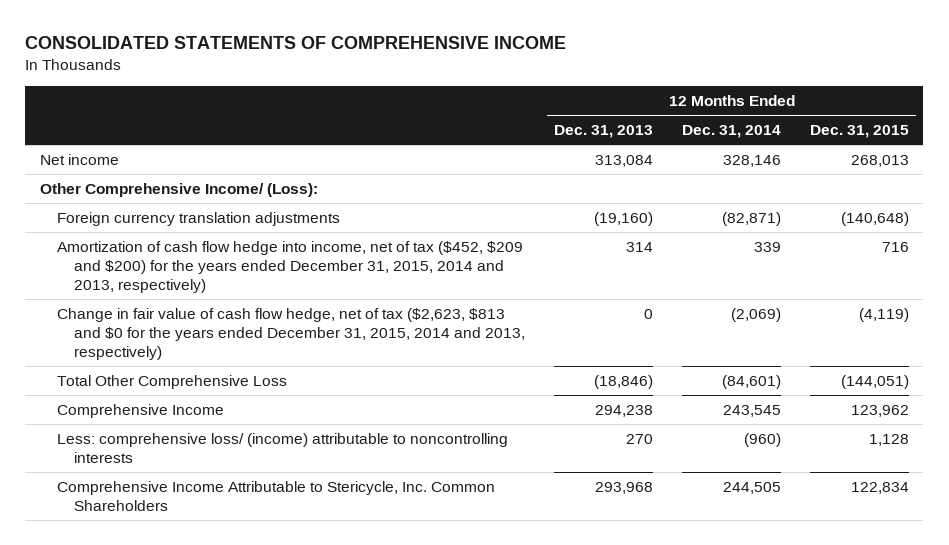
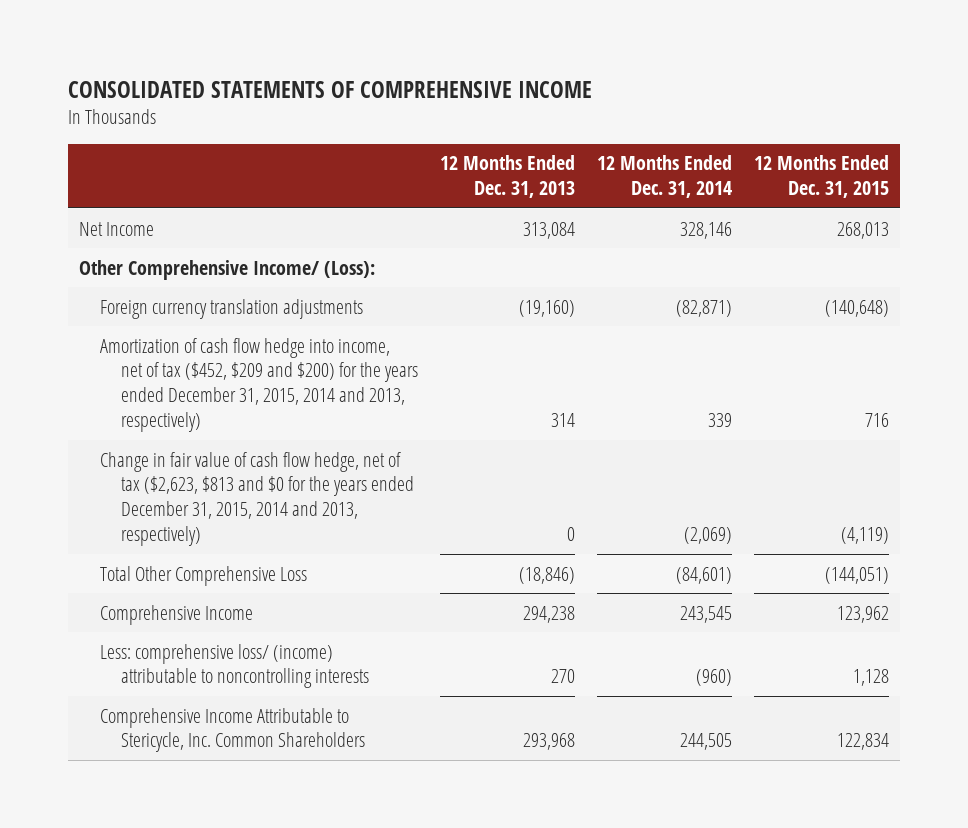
[39,153,119,165] Net income -> [78,221,154,236] Net Income

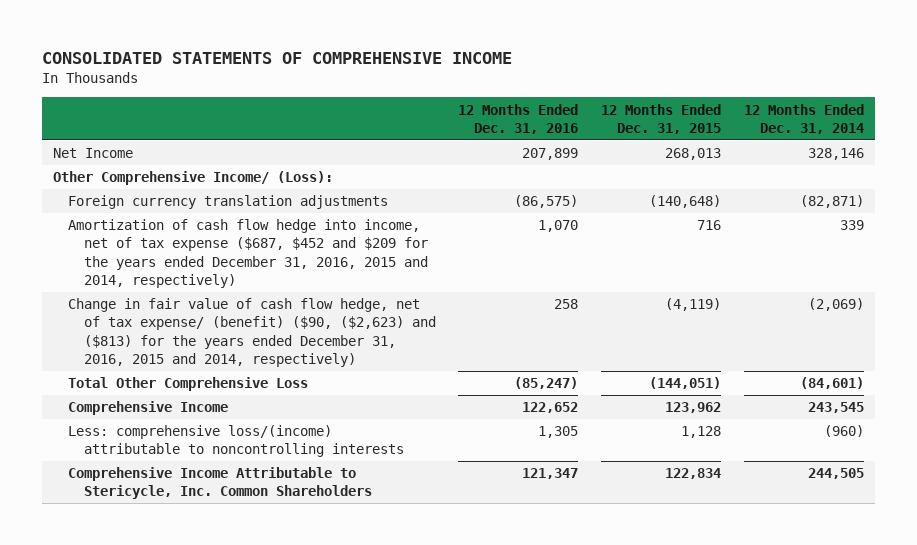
[439,155,575,199] 12 Months Ended Dec. 31, 2013 -> none
none -> [458,103,579,134] 12 Months Ended Dec. 31, 2016
[99,337,418,433] Amortization of cash flow hedge into income, net of tax ($452, $209 and $200) for the years ended December 31, 2015, 2014 and 2013, respectively) -> [68,219,428,288] Amortization of cash flow hedge into income, net of tax expense ($687, $452 and $209 for the years ended December 31, 2016, 2015 and 2014, respectively)
[99,451,414,547] Change in fair value of cash flow hedge, net of tax ($2,623, $813 and $0 for the years ended December 31, 2015, 2014 and 2013, respectively) -> [68,298,436,367] Change in fair value of cash flow hedge, net of tax expense/ (benefit) ($90, ($2,623) and ($813) for the years ended December 31, 2016, 2015 and 2014, respectively)
[99,643,369,689] Less: comprehensive loss/ (income) attributable to noncontrolling interests -> [68,425,404,458] Less: comprehensive loss/(income) attributable to noncontrolling interests

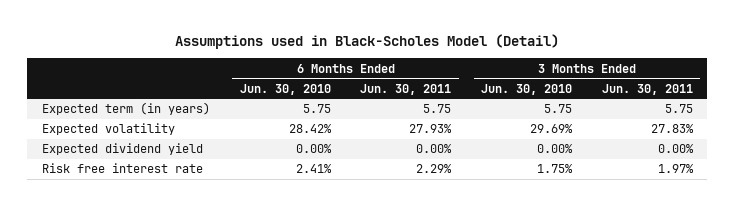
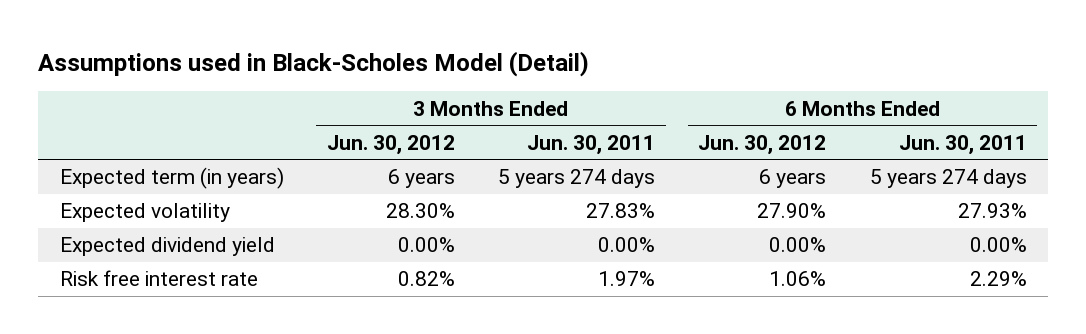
[239,83,331,95] Jun. 30, 2010 -> none
[480,83,572,95] Jun. 30, 2010 -> none
none -> [326,134,455,155] Jun. 30, 2012
none -> [698,134,827,155] Jun. 30, 2012
[423,104,452,114] 5.75 -> [869,169,1027,189] 5 years 274 days
[664,104,693,114] 5.75 -> [498,169,656,189] 5 years 274 days

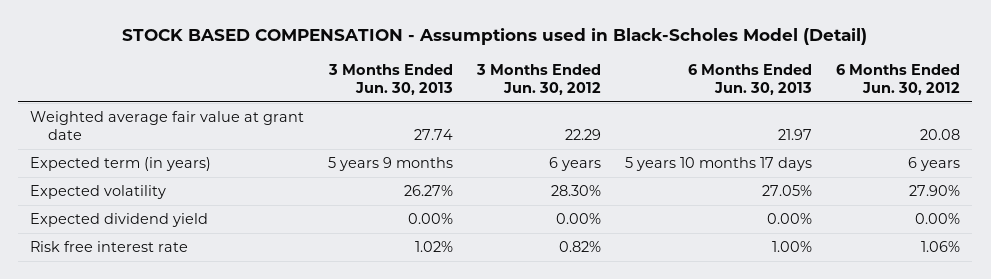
[38,50,590,77] Assumptions used in Black-Scholes Model (Detail) -> [122,28,868,46] STOCK BASED COMPENSATION - Assumptions used in Black-Scholes Model (Detail)
[527,134,656,155] Jun. 30, 2011 -> none
[898,134,1027,155] Jun. 30, 2011 -> none
none -> [328,64,454,95] 3 Months Ended Jun. 30, 2013
none -> [688,64,813,95] 6 Months Ended Jun. 30, 2013
none -> [30,111,305,140] Weighted average fair value at grant date

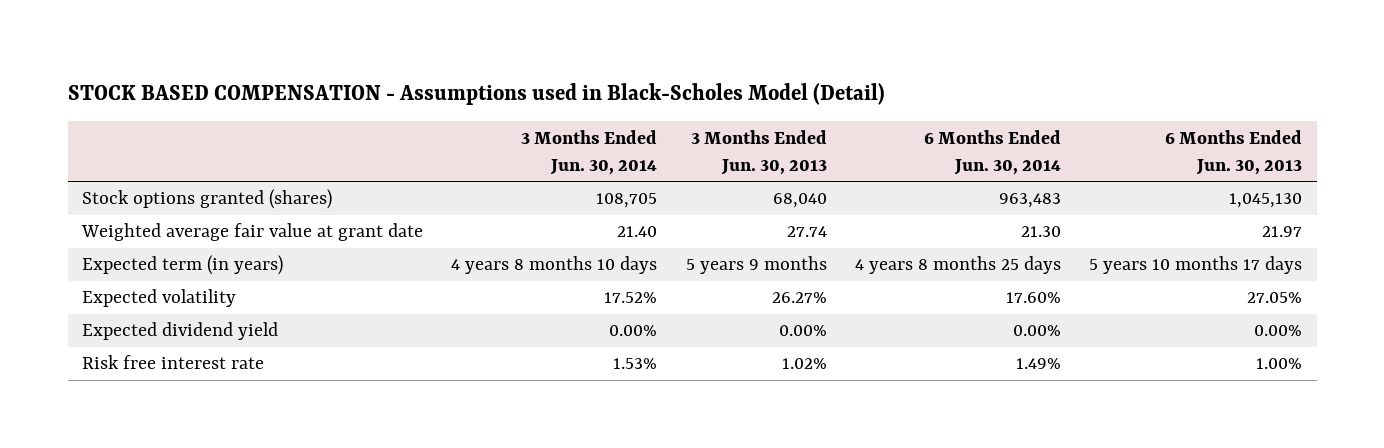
[476,64,602,95] 3 Months Ended Jun. 30, 2012 -> none
[836,64,961,95] 6 Months Ended Jun. 30, 2012 -> none
none -> [521,129,658,175] 3 Months Ended Jun. 30, 2014
none -> [923,129,1061,175] 6 Months Ended Jun. 30, 2014
none -> [81,189,332,210] Stock options granted (shares)

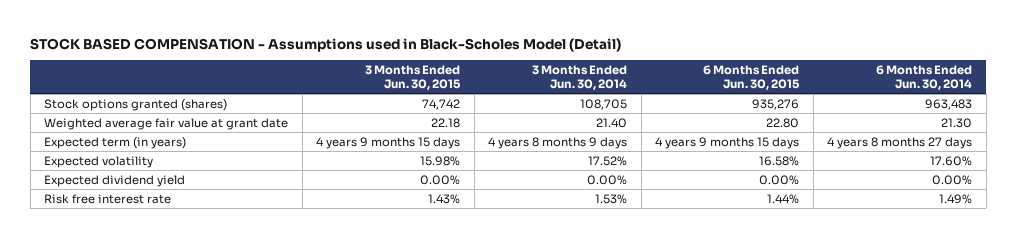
[690,129,827,175] 3 Months Ended Jun. 30, 2013 -> none
[1165,129,1303,175] 6 Months Ended Jun. 30, 2013 -> none
none -> [365,65,462,91] 3 Months Ended Jun. 30, 2015
none -> [703,65,801,91] 6 Months Ended Jun. 30, 2015
[451,256,658,275] 4 years 8 months 10 days -> [488,136,628,149] 4 years 8 months 9 days
[854,256,1061,275] 4 years 8 months 25 days -> [827,136,973,149] 4 years 8 months 27 days

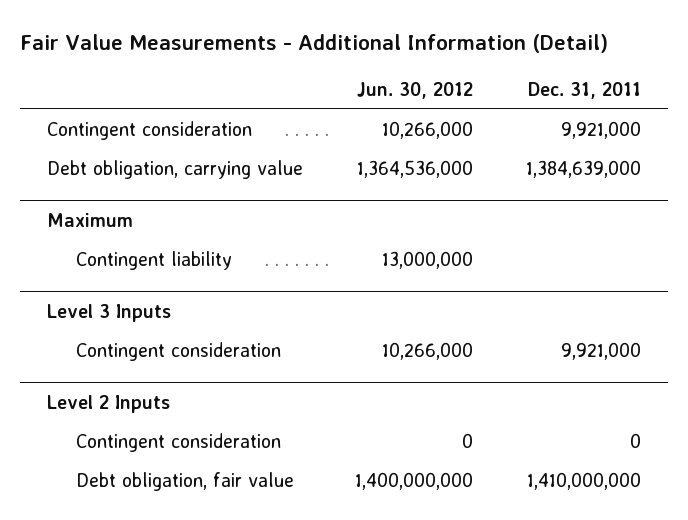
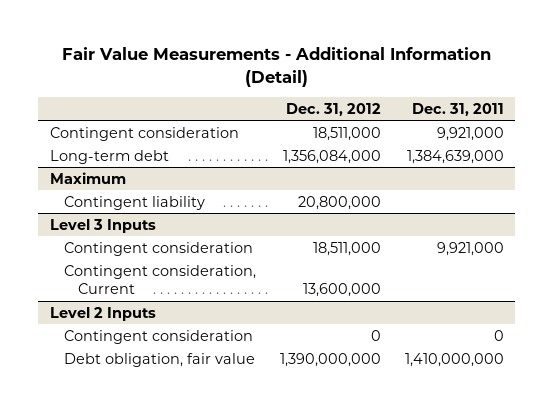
[357,81,474,99] Jun. 30, 2012 -> none
none -> [285,102,381,116] Dec. 31, 2012
[46,160,303,180] Debt obligation, carrying value -> [49,149,169,164] Long-term debt
none -> [63,264,256,295] Contingent consideration, Current

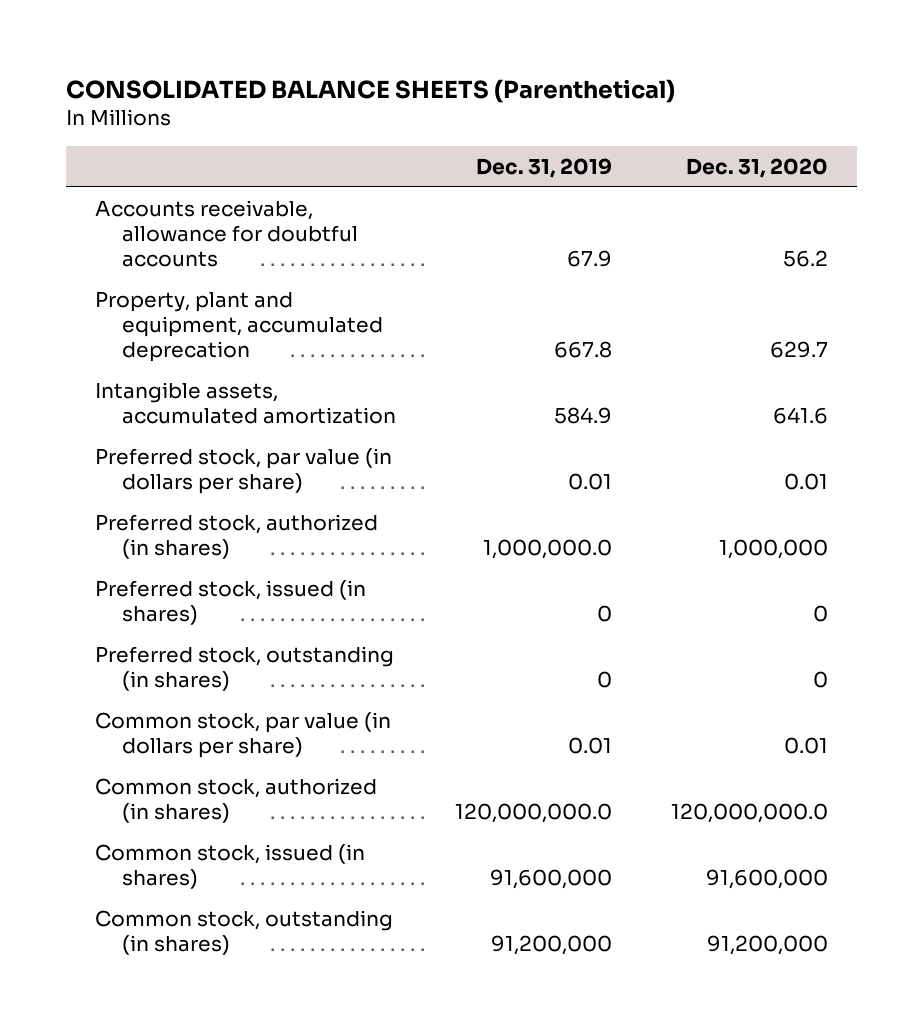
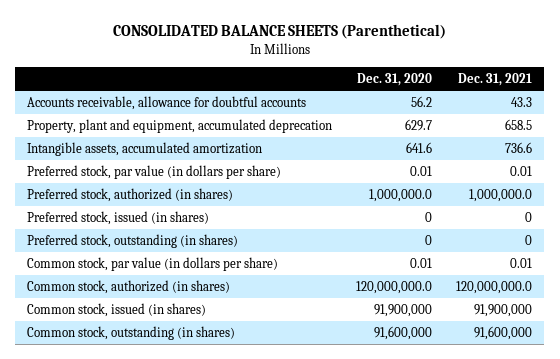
[475,157,612,178] Dec. 31, 2019 -> none
none -> [458,73,533,87] Dec. 31, 2021
[718,539,828,560] 1,000,000 -> [369,189,433,203] 1,000,000.0
[705,869,828,890] 91,600,000 -> [374,304,433,318] 91,900,000
[706,935,828,956] 91,200,000 -> [374,326,433,341] 91,600,000

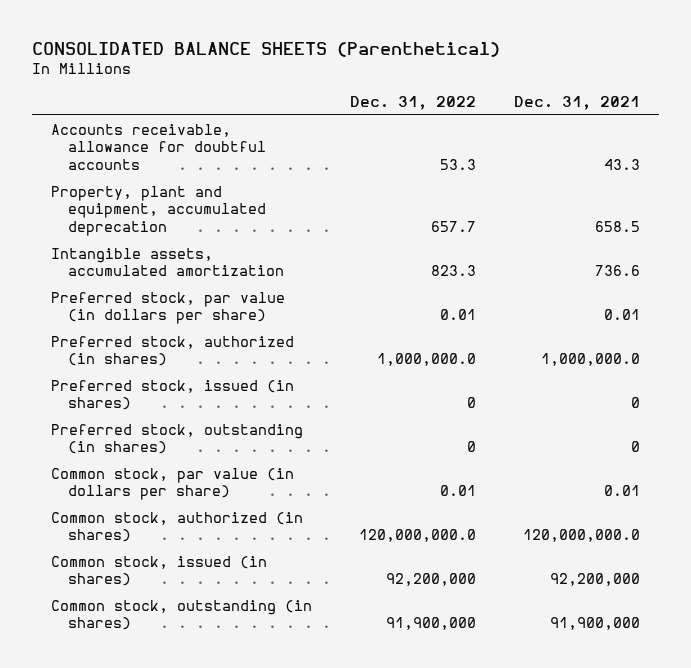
[357,73,433,87] Dec. 31, 2020 -> none
none -> [350,95,477,110] Dec. 31, 2022
[474,304,533,318] 91,900,000 -> [549,573,640,587] 92,200,000
[474,326,533,341] 91,600,000 -> [549,617,640,631] 91,900,000

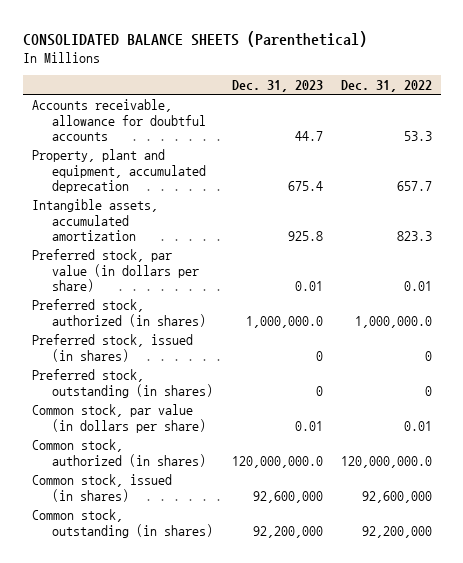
[513,95,640,110] Dec. 31, 2021 -> none
none -> [231,79,323,92] Dec. 31, 2023
[386,573,477,587] 92,200,000 -> [361,490,432,503] 92,600,000
[386,617,477,631] 91,900,000 -> [361,525,432,538] 92,200,000

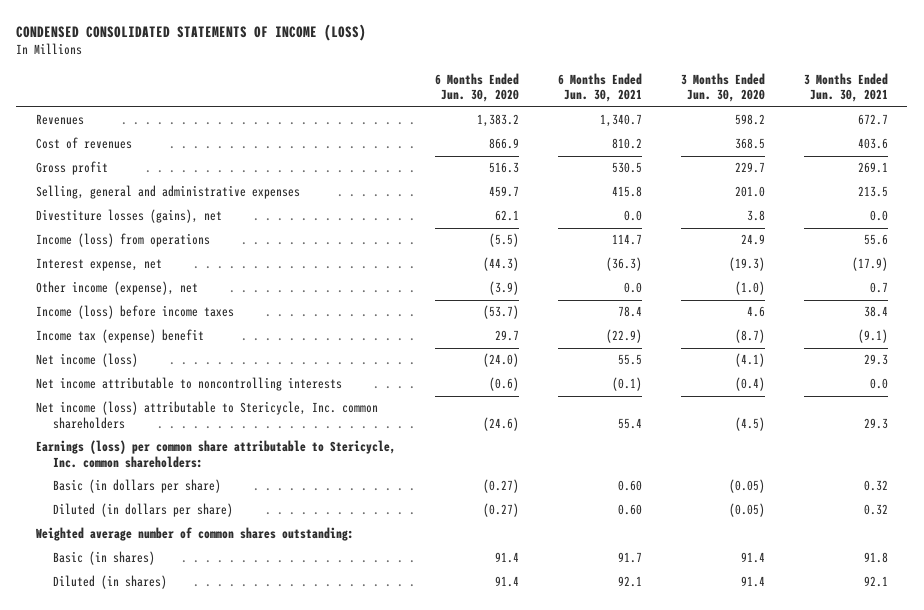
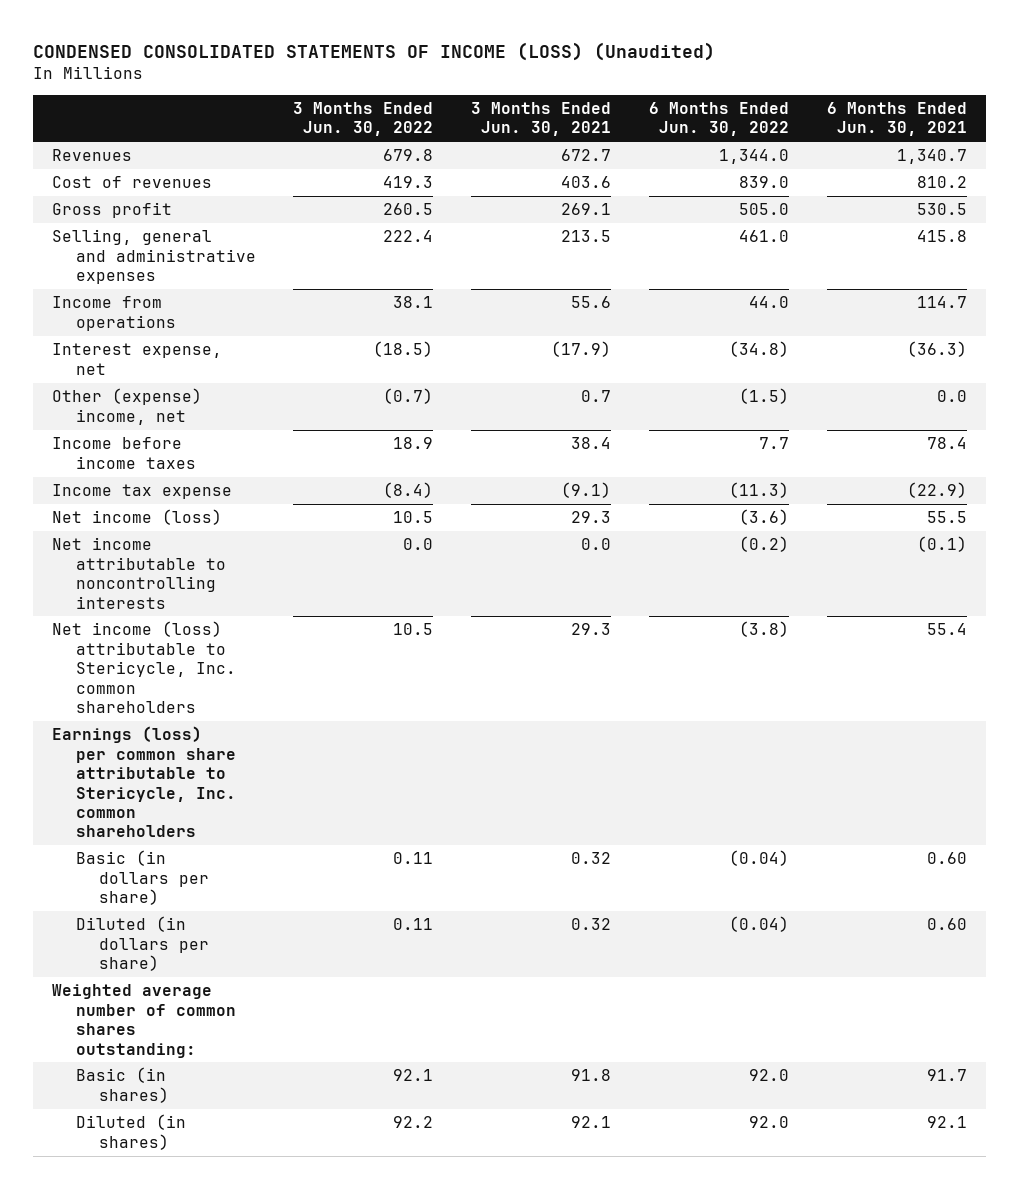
[16,23,367,41] CONDENSED CONSOLIDATED STATEMENTS OF INCOME (LOSS) -> [33,41,716,61] CONDENSED CONSOLIDATED STATEMENTS OF INCOME (LOSS) (Unaudited)
[434,72,519,103] 6 Months Ended Jun. 30, 2020 -> none
[680,72,765,103] 3 Months Ended Jun. 30, 2020 -> none
none -> [293,102,434,137] 3 Months Ended Jun. 30, 2022
none -> [649,102,790,137] 6 Months Ended Jun. 30, 2022
[35,209,222,224] Divestiture losses (gains), net -> none
[35,233,210,248] Income (loss) from operations -> [52,296,176,331] Income from operations
[35,281,198,296] Other income (expense), net -> [52,388,203,425] Other (expense) income, net
[35,305,234,320] Income (loss) before income taxes -> [52,437,196,469] Income before income taxes
[35,329,204,344] Income tax (expense) benefit -> [52,484,233,500] Income tax expense
[35,440,396,469] Earnings (loss) per common share attributable to Stericycle, Inc. common shareholders: -> [52,726,236,838] Earnings (loss) per common share attributable to Stericycle, Inc. common shareholders

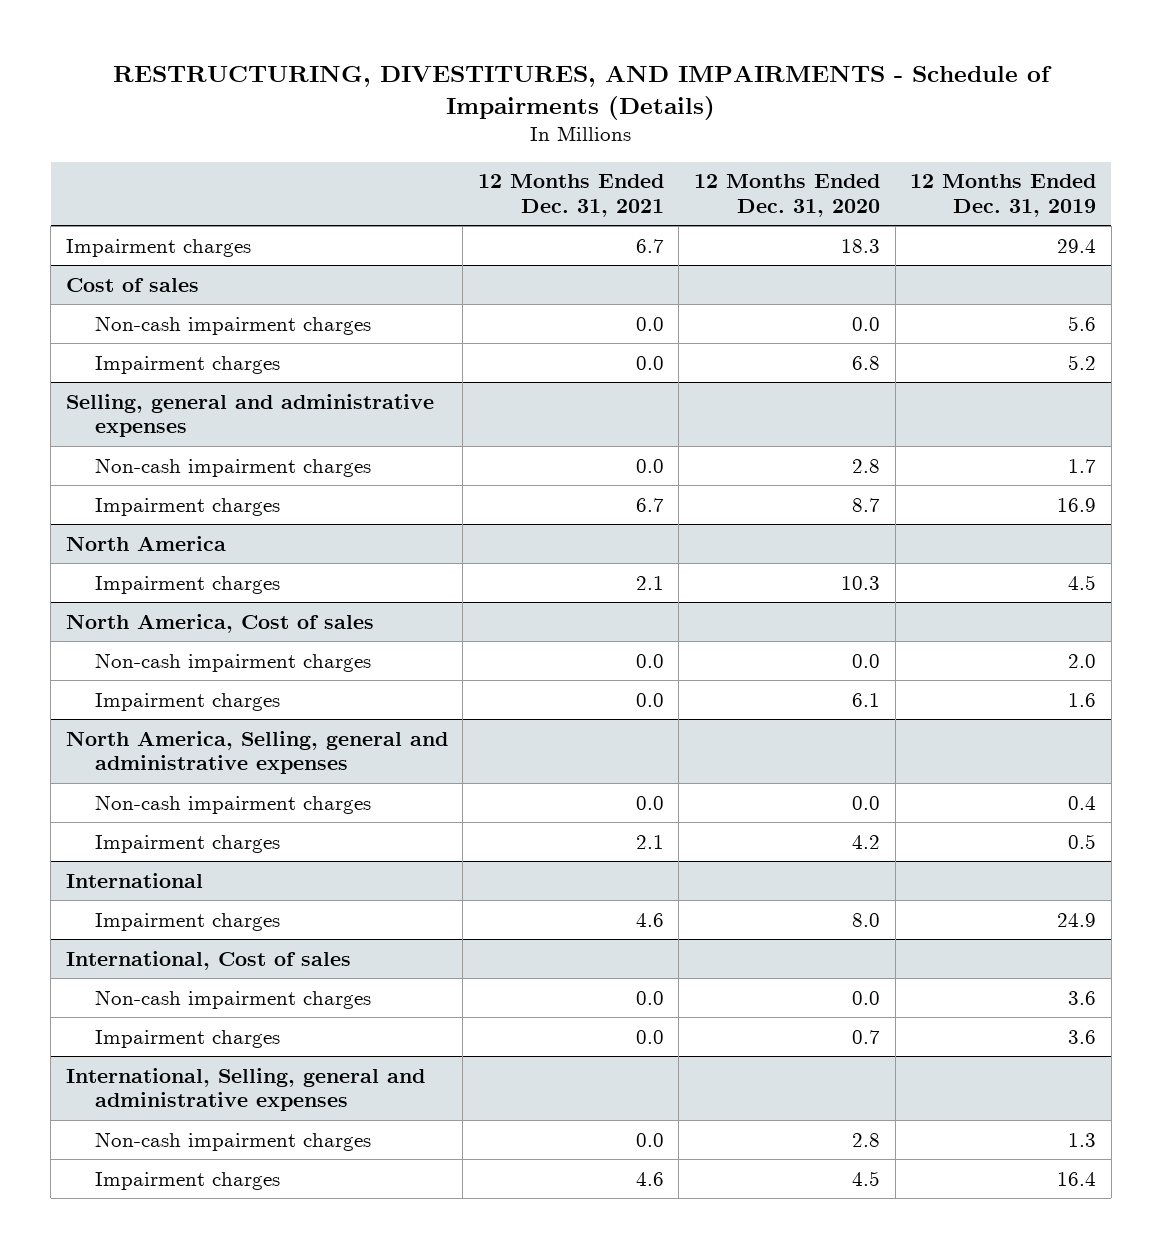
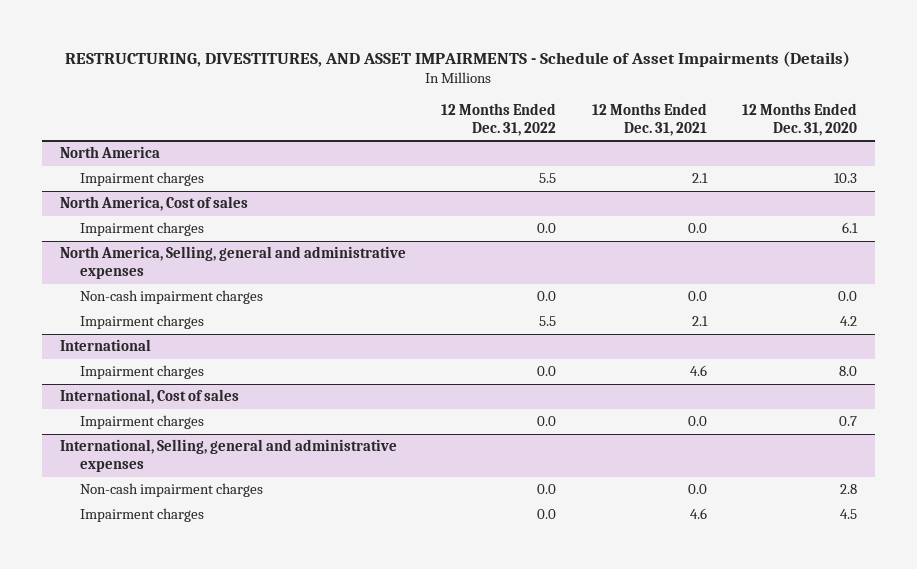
[112,65,1052,120] RESTRUCTURING, DIVESTITURES, AND IMPAIRMENTS - Schedule of Impairments (Details) -> [65,51,851,68] RESTRUCTURING, DIVESTITURES, AND ASSET IMPAIRMENTS - Schedule of Asset Impairments (Details)
[910,174,1097,217] 12 Months Ended Dec. 31, 2019 -> none
none -> [441,102,557,136] 12 Months Ended Dec. 31, 2022
[65,238,251,257] Impairment charges -> none
[65,277,199,292] Cost of sales -> none
[95,315,372,335] Non-cash impairment charges -> none
[95,355,281,374] Impairment charges -> none
[65,393,434,437] Selling, general and administrative expenses -> none
[95,457,372,477] Non-cash impairment charges -> none
[95,497,281,516] Impairment charges -> none
[95,652,372,672] Non-cash impairment charges -> none
[95,989,372,1009] Non-cash impairment charges -> none

